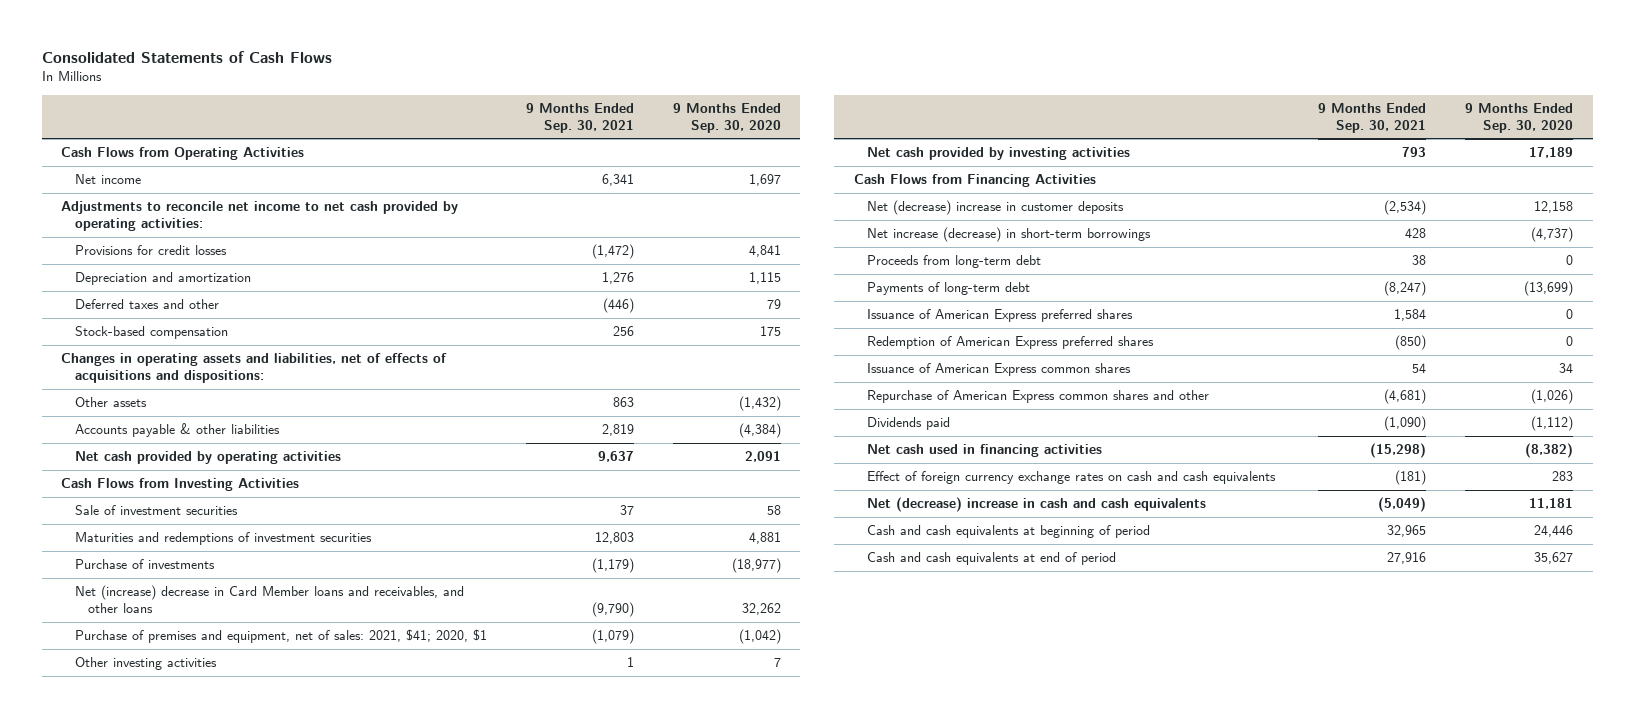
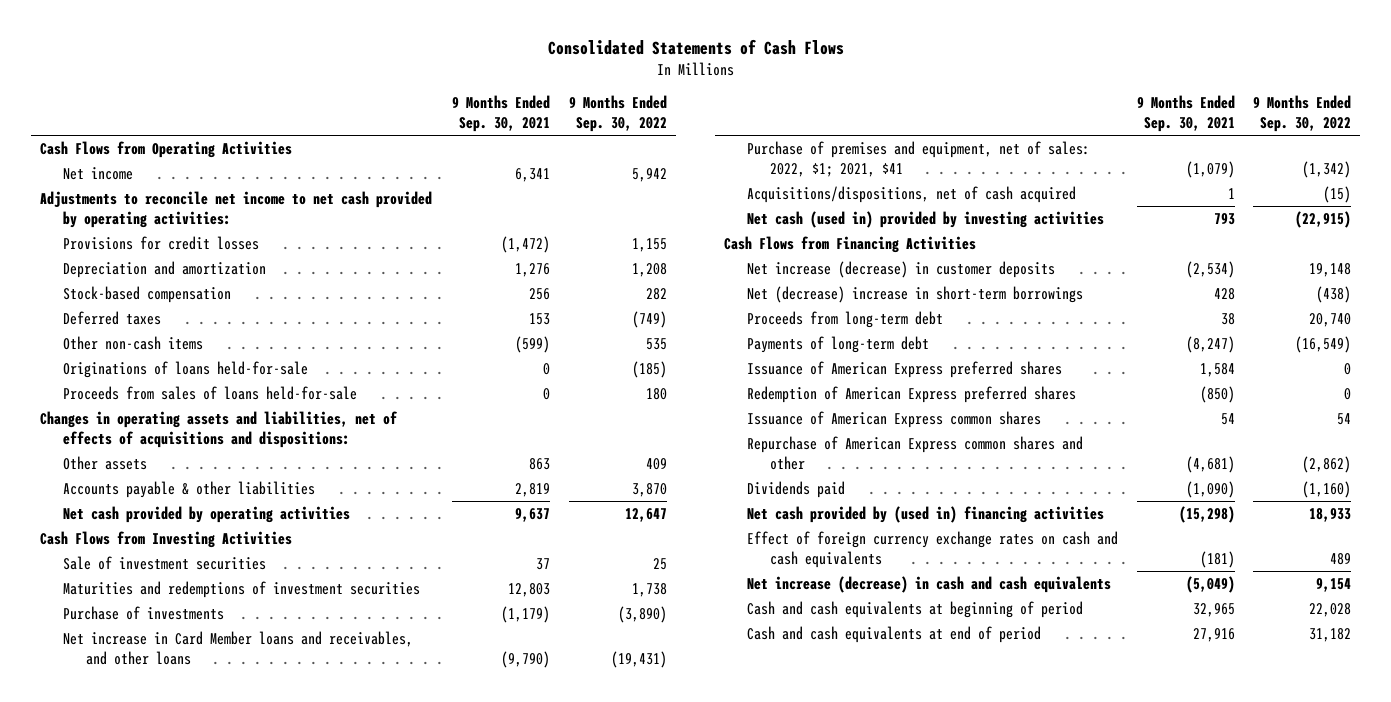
[672,102,781,133] 9 Months Ended Sep. 30, 2020 -> none
none -> [569,95,668,133] 9 Months Ended Sep. 30, 2022
[74,299,219,310] Deferred taxes and other -> none
none -> [62,310,161,325] Deferred taxes
none -> [62,335,203,350] Other non-cash items
none -> [62,360,308,378] Originations of loans held-for-sale
none -> [62,385,357,400] Proceeds from sales of loans held-for-sale
[74,657,217,671] Other investing activities -> none
[74,585,464,614] Net (increase) decrease in Card Member loans and receivables, and other loans -> [62,630,413,665] Net increase in Card Member loans and receivables, and other loans
[74,629,487,644] Purchase of premises and equipment, net of sales: 2021, $41; 2020, $1 -> [746,140,1090,177] Purchase of premises and equipment, net of sales: 2022, $1; 2021, $41
none -> [746,185,1076,203] Acquisitions/dispositions, net of cash acquired
[867,147,1131,161] Net cash provided by investing activities -> [746,210,1104,228] Net cash (used in) provided by investing activities
[867,200,1125,216] Net (decrease) increase in customer deposits -> [746,260,1055,278] Net increase (decrease) in customer deposits
[867,227,1152,243] Net increase (decrease) in short-term borrowings -> [746,285,1083,303] Net (decrease) increase in short-term borrowings
[867,444,1103,458] Net cash used in financing activities -> [746,505,1104,523] Net cash provided by (used in) financing activities
[867,497,1207,513] Net (decrease) increase in cash and cash equivalents -> [746,575,1111,593] Net increase (decrease) in cash and cash equivalents

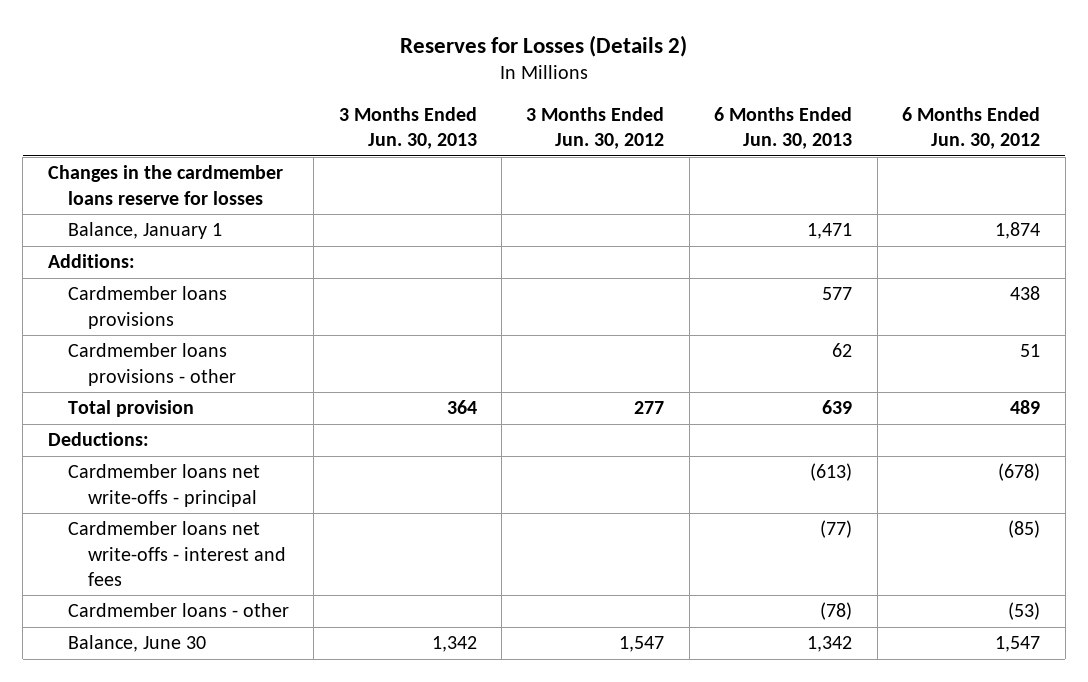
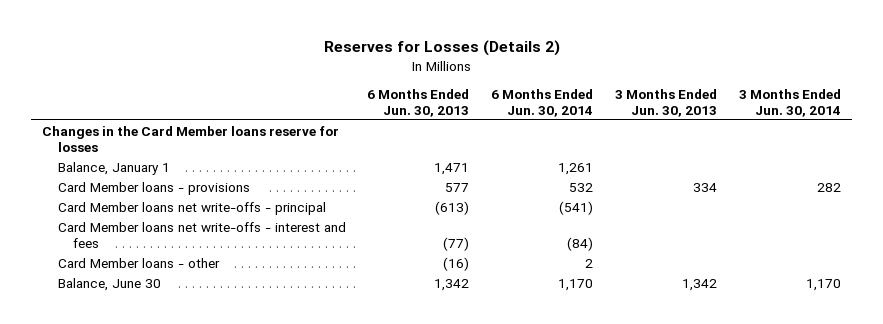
[526,106,665,149] 3 Months Ended Jun. 30, 2012 -> none
[902,106,1041,149] 6 Months Ended Jun. 30, 2012 -> none
none -> [491,88,594,117] 6 Months Ended Jun. 30, 2014
none -> [738,88,841,117] 3 Months Ended Jun. 30, 2014
[47,165,283,205] Changes in the cardmember loans reserve for losses -> [42,125,340,152] Changes in the Card Member loans reserve for losses
[47,254,135,269] Additions: -> none
[67,286,227,329] Cardmember loans provisions -> none
[67,343,236,386] Cardmember loans provisions - other -> none
[47,432,149,447] Deductions: -> none
[67,400,194,418] Total provision -> [57,181,250,195] Card Member loans - provisions
[446,400,477,415] 364 -> [693,182,718,192] 334
[822,400,853,415] 639 -> [445,182,470,192] 577
[67,464,260,507] Cardmember loans net write-offs - principal -> [57,201,326,215] Card Member loans net write-offs - principal
[67,521,286,586] Cardmember loans net write-offs - interest and fees -> [57,221,346,248] Card Member loans net write-offs - interest and fees
[67,603,289,618] Cardmember loans - other -> [57,257,220,268] Card Member loans - other
[820,602,853,621] (78) -> [443,256,470,271] (16)

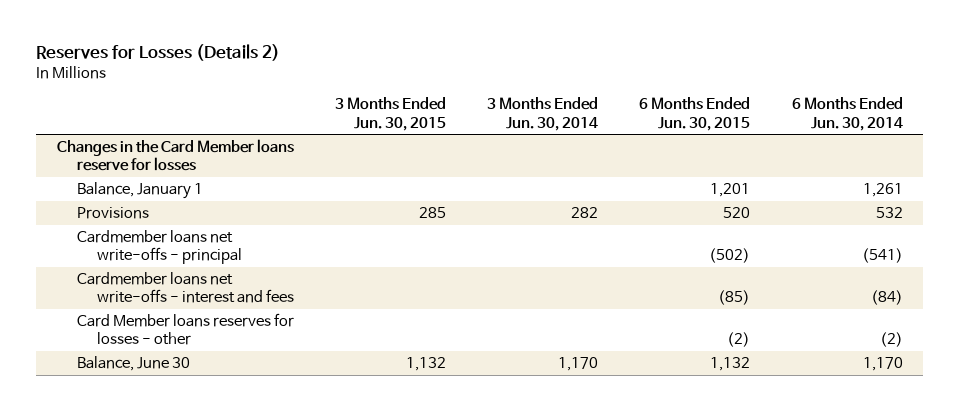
[367,88,470,117] 6 Months Ended Jun. 30, 2013 -> none
[615,88,718,117] 3 Months Ended Jun. 30, 2013 -> none
none -> [334,97,446,131] 3 Months Ended Jun. 30, 2015
none -> [639,97,751,131] 6 Months Ended Jun. 30, 2015
[57,181,250,195] Card Member loans - provisions -> [76,207,149,220] Provisions
[57,201,326,215] Card Member loans net write-offs - principal -> [76,230,242,265] Cardmember loans net write-offs - principal
[57,221,346,248] Card Member loans net write-offs - interest and fees -> [76,272,294,304] Cardmember loans net write-offs - interest and fees
[57,257,220,268] Card Member loans - other -> [76,313,294,346] Card Member loans reserves for losses - other
[585,258,594,268] 2 -> [879,332,903,348] (2)

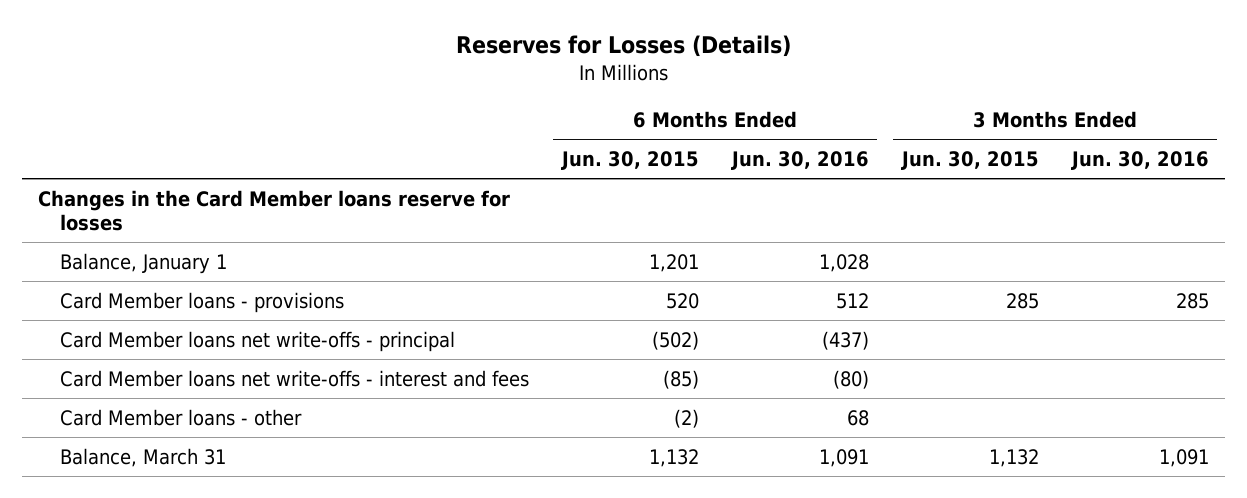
[35,44,280,62] Reserves for Losses (Details 2) -> [455,34,791,57] Reserves for Losses (Details)
[487,97,599,131] 3 Months Ended Jun. 30, 2014 -> none
[791,97,903,131] 6 Months Ended Jun. 30, 2014 -> none
none -> [730,151,869,171] Jun. 30, 2016
none -> [1070,151,1209,171] Jun. 30, 2016
[76,207,149,220] Provisions -> [59,291,344,313] Card Member loans - provisions
[76,230,242,265] Cardmember loans net write-offs - principal -> [59,330,455,352] Card Member loans net write-offs - principal
[76,272,294,304] Cardmember loans net write-offs - interest and fees -> [59,369,529,387] Card Member loans net write-offs - interest and fees
[76,313,294,346] Card Member loans reserves for losses - other -> [59,408,302,426] Card Member loans - other
[76,356,190,372] Balance, June 30 -> [59,447,226,467] Balance, March 31

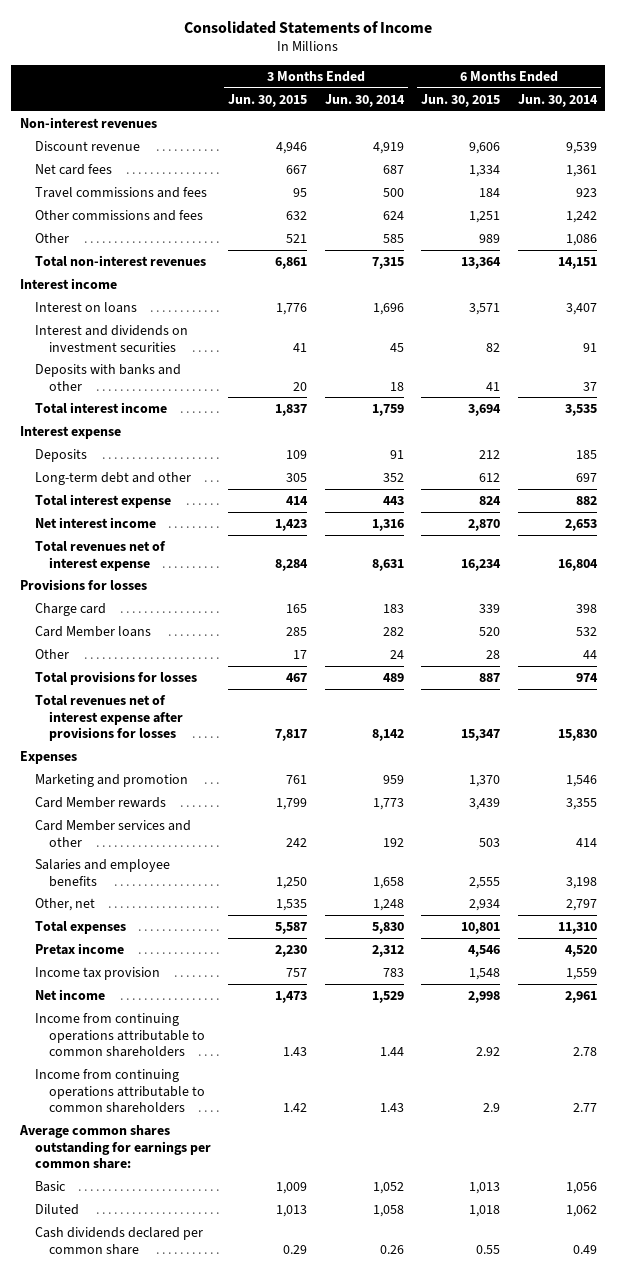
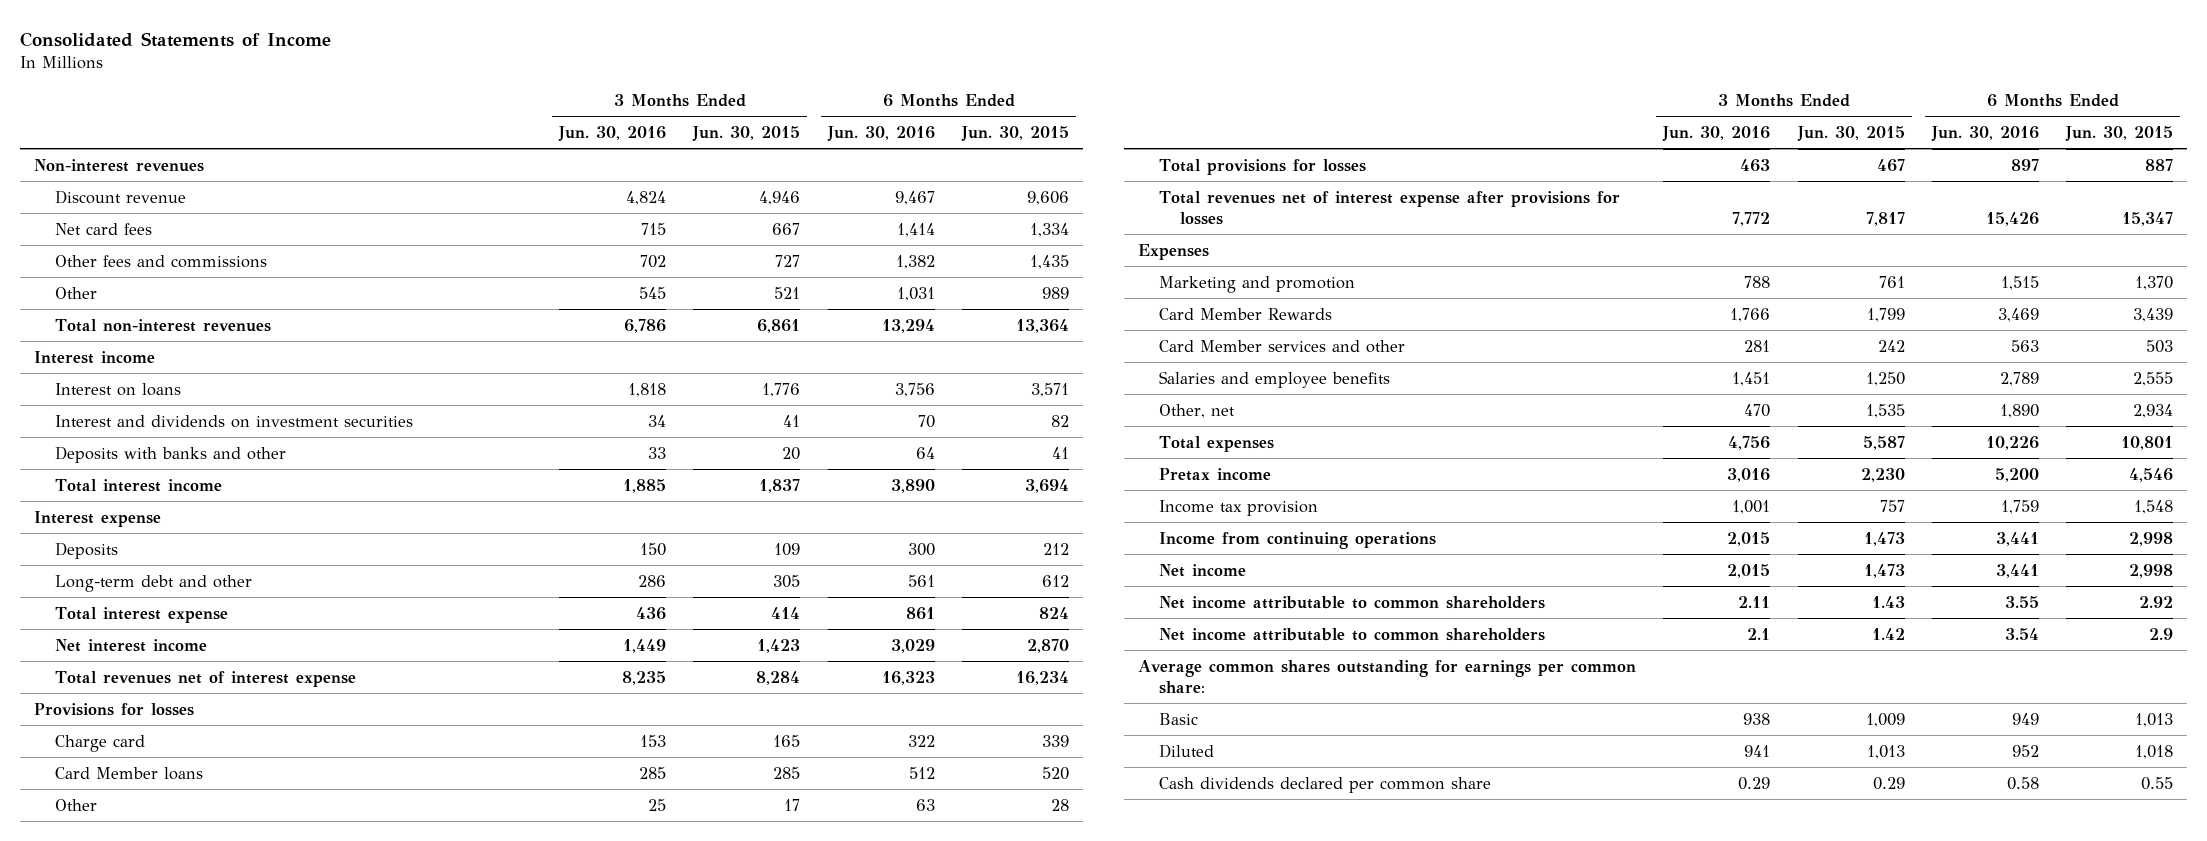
[324,93,405,107] Jun. 30, 2014 -> none
[517,93,598,107] Jun. 30, 2014 -> none
none -> [558,125,667,141] Jun. 30, 2016
none -> [826,125,935,141] Jun. 30, 2016
[34,186,207,198] Travel commissions and fees -> none
[34,209,203,221] Other commissions and fees -> [54,254,267,268] Other fees and commissions
[286,210,308,220] 632 -> [775,254,801,267] 727
[469,210,501,223] 1,251 -> [1030,254,1070,269] 1,435
[34,796,166,808] Card Member rewards -> [1158,307,1332,320] Card Member Rewards
none -> [1158,531,1436,549] Income from continuing operations
[34,1012,205,1058] Income from continuing operations attributable to common shareholders -> [1158,595,1545,609] Net income attributable to common shareholders
[34,1068,205,1114] Income from continuing operations attributable to common shareholders -> [1158,627,1545,641] Net income attributable to common shareholders

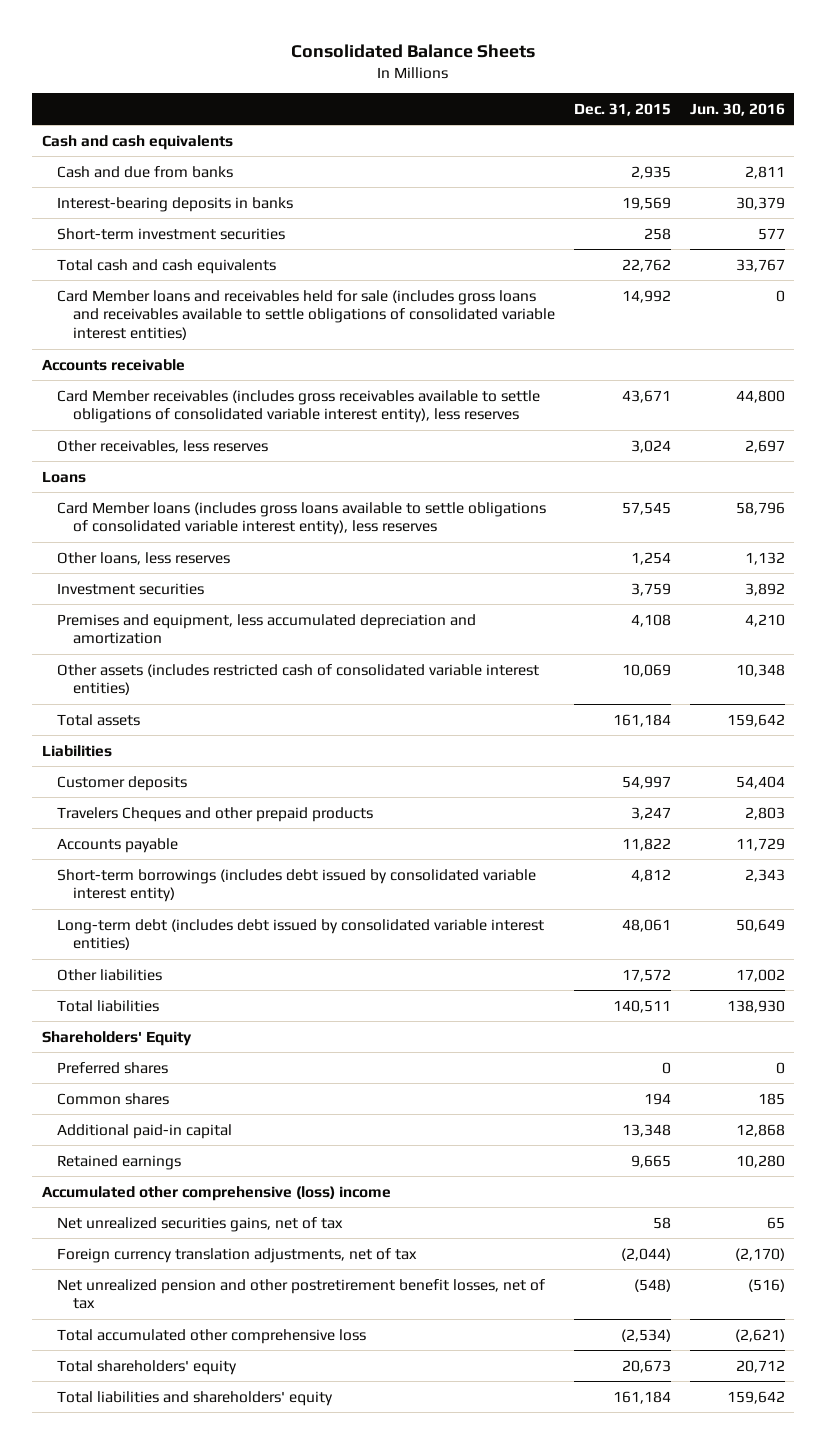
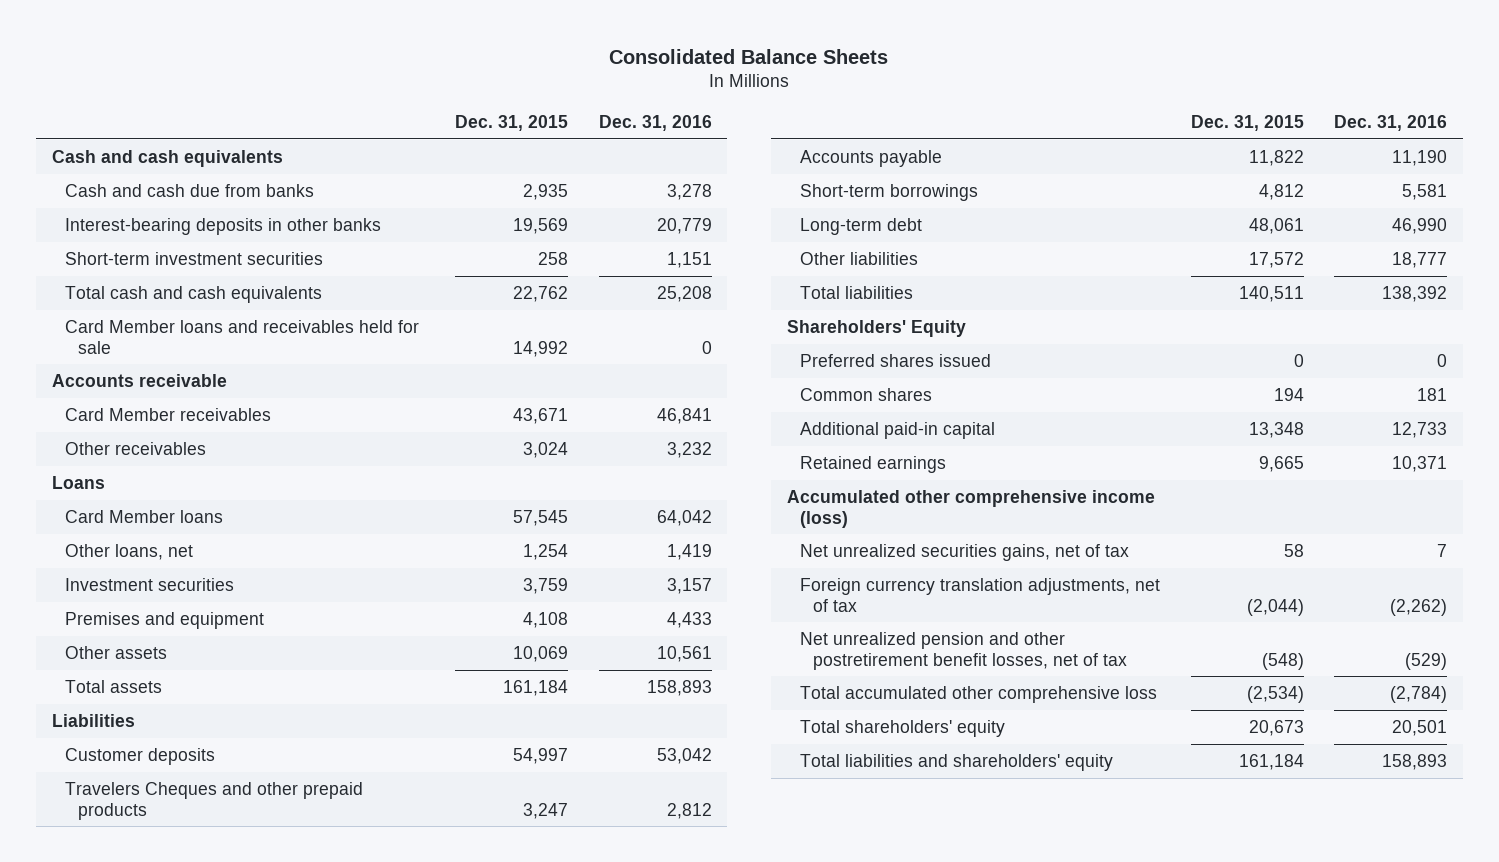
[689,102,785,116] Jun. 30, 2016 -> none
none -> [599,114,713,131] Dec. 31, 2016
[57,165,234,178] Cash and due from banks -> [64,183,314,197] Cash and cash due from banks
[57,196,294,212] Interest-bearing deposits in banks -> [64,217,381,235] Interest-bearing deposits in other banks
[57,289,555,341] Card Member loans and receivables held for sale (includes gross loans and receivables available to settle obligations of consolidated variable interest entities) -> [64,319,419,354] Card Member loans and receivables held for sale
[57,389,541,424] Card Member receivables (includes gross receivables available to settle obligations of consolidated variable interest entity), less reserves -> [64,407,271,421] Card Member receivables
[57,439,269,453] Other receivables, less reserves -> [64,441,206,455] Other receivables
[57,501,547,536] Card Member loans (includes gross loans available to settle obligations of consolidated variable interest entity), less reserves -> [64,509,223,523] Card Member loans
[57,551,231,565] Other loans, less reserves -> [64,543,193,560] Other loans, net
[57,613,477,645] Premises and equipment, less accumulated depreciation and amortization -> [64,611,264,629] Premises and equipment
[57,663,540,696] Other assets (includes restricted cash of consolidated variable interest entities) -> [64,645,167,659] Other assets
[57,868,537,903] Short-term borrowings (includes debt issued by consolidated variable interest entity) -> [799,183,978,201] Short-term borrowings
[57,918,545,951] Long-term debt (includes debt issued by consolidated variable interest entities) -> [799,217,922,235] Long-term debt
[57,1061,169,1074] Preferred shares -> [799,353,991,367] Preferred shares issued
[41,1185,391,1201] Accumulated other comprehensive (loss) income -> [786,489,1155,528] Accumulated other comprehensive income (loss)

